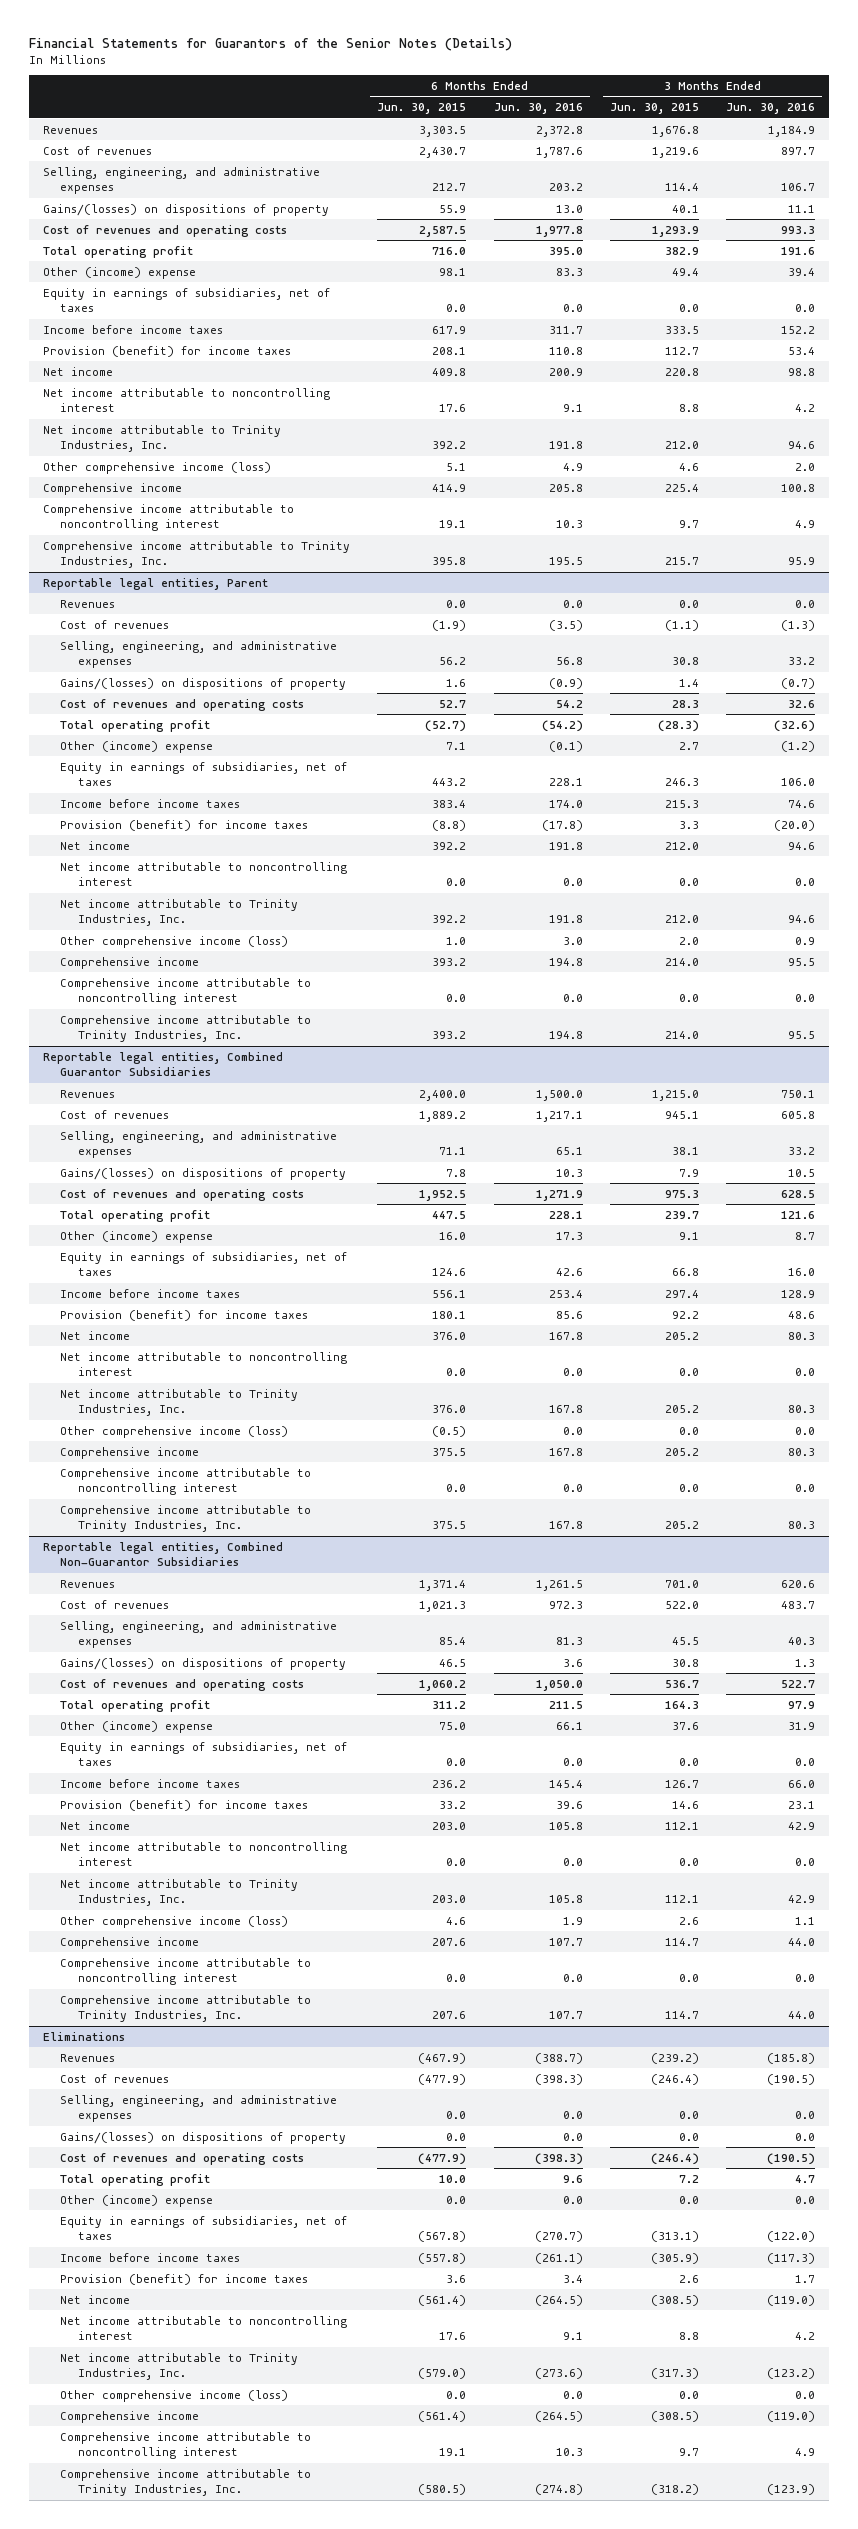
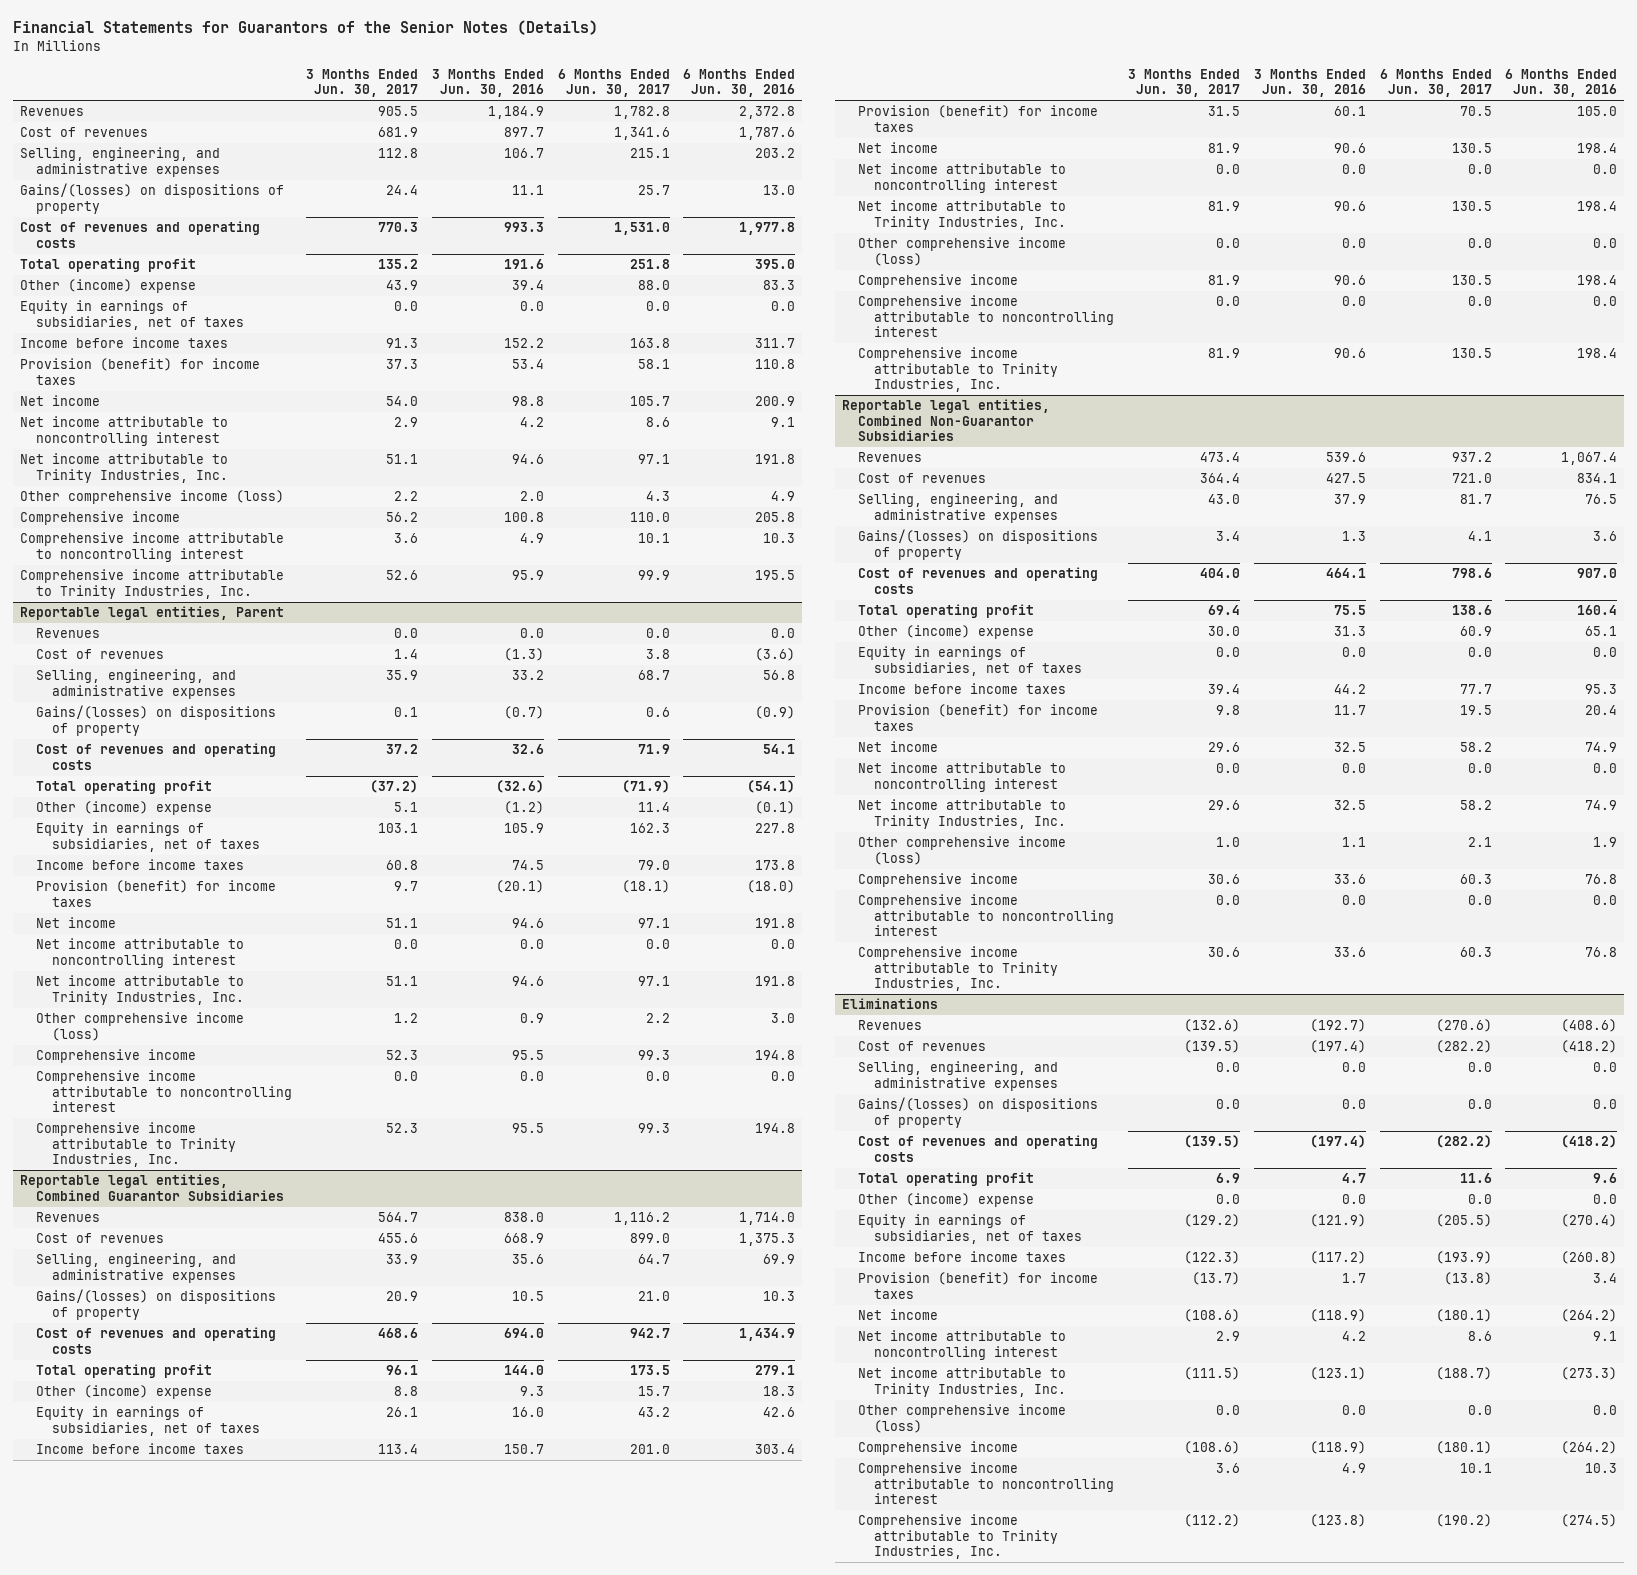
[377,103,467,115] Jun. 30, 2015 -> none
[610,103,700,115] Jun. 30, 2015 -> none
none -> [305,68,418,98] 3 Months Ended Jun. 30, 2017
none -> [557,68,670,98] 6 Months Ended Jun. 30, 2017
[548,619,583,631] (3.5) -> [755,648,796,662] (3.6)
[555,699,583,708] 54.2 -> [763,744,796,755] 54.1
[541,719,583,732] (54.2) -> [747,780,796,794] (54.1)
[548,777,583,786] 228.1 -> [755,823,796,834] 227.8
[781,777,816,786] 106.0 -> [503,823,544,834] 105.9
[548,799,583,808] 174.0 -> [755,860,796,871] 173.8
[788,799,816,808] 74.6 -> [511,860,544,871] 74.5
[541,819,583,831] (17.8) -> [747,880,796,894] (18.0)
[774,819,816,831] (20.0) -> [495,880,544,894] (20.1)
[535,1089,583,1101] 1,500.0 -> [739,1212,796,1226] 1,714.0
[781,1089,816,1098] 750.1 -> [503,1212,544,1223] 838.0
[535,1110,583,1122] 1,217.1 -> [739,1233,796,1247] 1,375.3
[781,1110,816,1119] 605.8 -> [503,1233,544,1244] 668.9
[555,1146,583,1155] 65.1 -> [763,1254,796,1265] 69.9
[788,1146,816,1155] 33.2 -> [511,1254,544,1265] 35.6
[535,1189,583,1201] 1,271.9 -> [739,1328,796,1342] 1,434.9
[781,1189,816,1198] 628.5 -> [503,1328,544,1339] 694.0
[548,1210,583,1219] 228.1 -> [755,1365,796,1376] 279.1
[781,1210,816,1219] 121.6 -> [503,1365,544,1376] 144.0
[555,1231,583,1240] 17.3 -> [763,1386,796,1397] 18.3
[795,1231,816,1240] 8.7 -> [519,1386,544,1397] 9.3
[548,1289,583,1298] 253.4 -> [755,1444,796,1455] 303.4
[781,1289,816,1298] 128.9 -> [503,1444,544,1455] 150.7
[555,1310,583,1319] 85.6 -> [1577,106,1618,117] 105.0
[788,1310,816,1319] 48.6 -> [1333,106,1366,117] 60.1
[548,1331,583,1340] 167.8 -> [1577,143,1618,154] 198.4
[788,1331,816,1340] 80.3 -> [1333,143,1366,154] 90.6
[548,1404,583,1413] 167.8 -> [1577,201,1618,212] 198.4
[788,1404,816,1413] 80.3 -> [1333,201,1366,212] 90.6
[548,1447,583,1456] 167.8 -> [1577,275,1618,286] 198.4
[788,1447,816,1456] 80.3 -> [1333,275,1366,286] 90.6
[548,1520,583,1529] 167.8 -> [1577,348,1618,359] 198.4
[788,1520,816,1529] 80.3 -> [1333,348,1366,359] 90.6
[535,1579,583,1591] 1,261.5 -> [1561,452,1618,466] 1,067.4
[781,1579,816,1588] 620.6 -> [1325,452,1366,463] 539.6
[548,1600,583,1609] 972.3 -> [1577,473,1618,484] 834.1
[781,1600,816,1609] 483.7 -> [1325,473,1366,484] 427.5
[555,1636,583,1645] 81.3 -> [1585,494,1618,505] 76.5
[788,1636,816,1645] 40.3 -> [1333,494,1366,505] 37.9
[535,1679,583,1691] 1,050.0 -> [1577,568,1618,579] 907.0
[781,1679,816,1688] 522.7 -> [1325,568,1366,579] 464.1
[548,1700,583,1709] 211.5 -> [1577,605,1618,616] 160.4
[788,1700,816,1709] 97.9 -> [1333,605,1366,616] 75.5
[555,1721,583,1730] 66.1 -> [1585,626,1618,637] 65.1
[788,1721,816,1730] 31.9 -> [1333,626,1366,637] 31.3
[548,1779,583,1788] 145.4 -> [1585,684,1618,695] 95.3
[788,1779,816,1788] 66.0 -> [1333,684,1366,695] 44.2
[555,1800,583,1809] 39.6 -> [1585,705,1618,716] 20.4
[788,1800,816,1809] 23.1 -> [1333,705,1366,716] 11.7
[548,1821,583,1830] 105.8 -> [1585,742,1618,753] 74.9
[788,1821,816,1830] 42.9 -> [1333,742,1366,753] 32.5
[548,1894,583,1903] 105.8 -> [1585,800,1618,811] 74.9
[788,1894,816,1903] 42.9 -> [1333,800,1366,811] 32.5
[548,1937,583,1946] 107.7 -> [1585,874,1618,885] 76.8
[788,1937,816,1946] 44.0 -> [1333,874,1366,885] 33.6
[548,2010,583,2019] 107.7 -> [1585,947,1618,958] 76.8
[788,2010,816,2019] 44.0 -> [1333,947,1366,958] 33.6
[534,2052,583,2064] (388.7) -> [1561,1019,1618,1033] (408.6)
[767,2052,816,2064] (185.8) -> [1309,1019,1366,1033] (192.7)
[534,2073,583,2085] (398.3) -> [1561,1040,1618,1054] (418.2)
[767,2073,816,2085] (190.5) -> [1309,1040,1366,1054] (197.4)
[534,2152,583,2165] (398.3) -> [1561,1135,1618,1149] (418.2)
[767,2152,816,2165] (190.5) -> [1309,1135,1366,1149] (197.4)
[534,2230,583,2242] (270.7) -> [1561,1214,1618,1228] (270.4)
[767,2230,816,2242] (122.0) -> [1309,1214,1366,1228] (121.9)
[534,2252,583,2264] (261.1) -> [1561,1251,1618,1265] (260.8)
[767,2252,816,2264] (117.3) -> [1309,1251,1366,1265] (117.2)
[534,2294,583,2306] (264.5) -> [1561,1309,1618,1323] (264.2)
[767,2294,816,2306] (119.0) -> [1309,1309,1366,1323] (118.9)
[534,2367,583,2379] (273.6) -> [1561,1367,1618,1381] (273.3)
[767,2367,816,2379] (123.2) -> [1309,1367,1366,1381] (123.1)
[534,2410,583,2422] (264.5) -> [1561,1441,1618,1455] (264.2)
[767,2410,816,2422] (119.0) -> [1309,1441,1366,1455] (118.9)
[534,2483,583,2495] (274.8) -> [1561,1514,1618,1528] (274.5)
[767,2483,816,2495] (123.9) -> [1309,1514,1366,1528] (123.8)

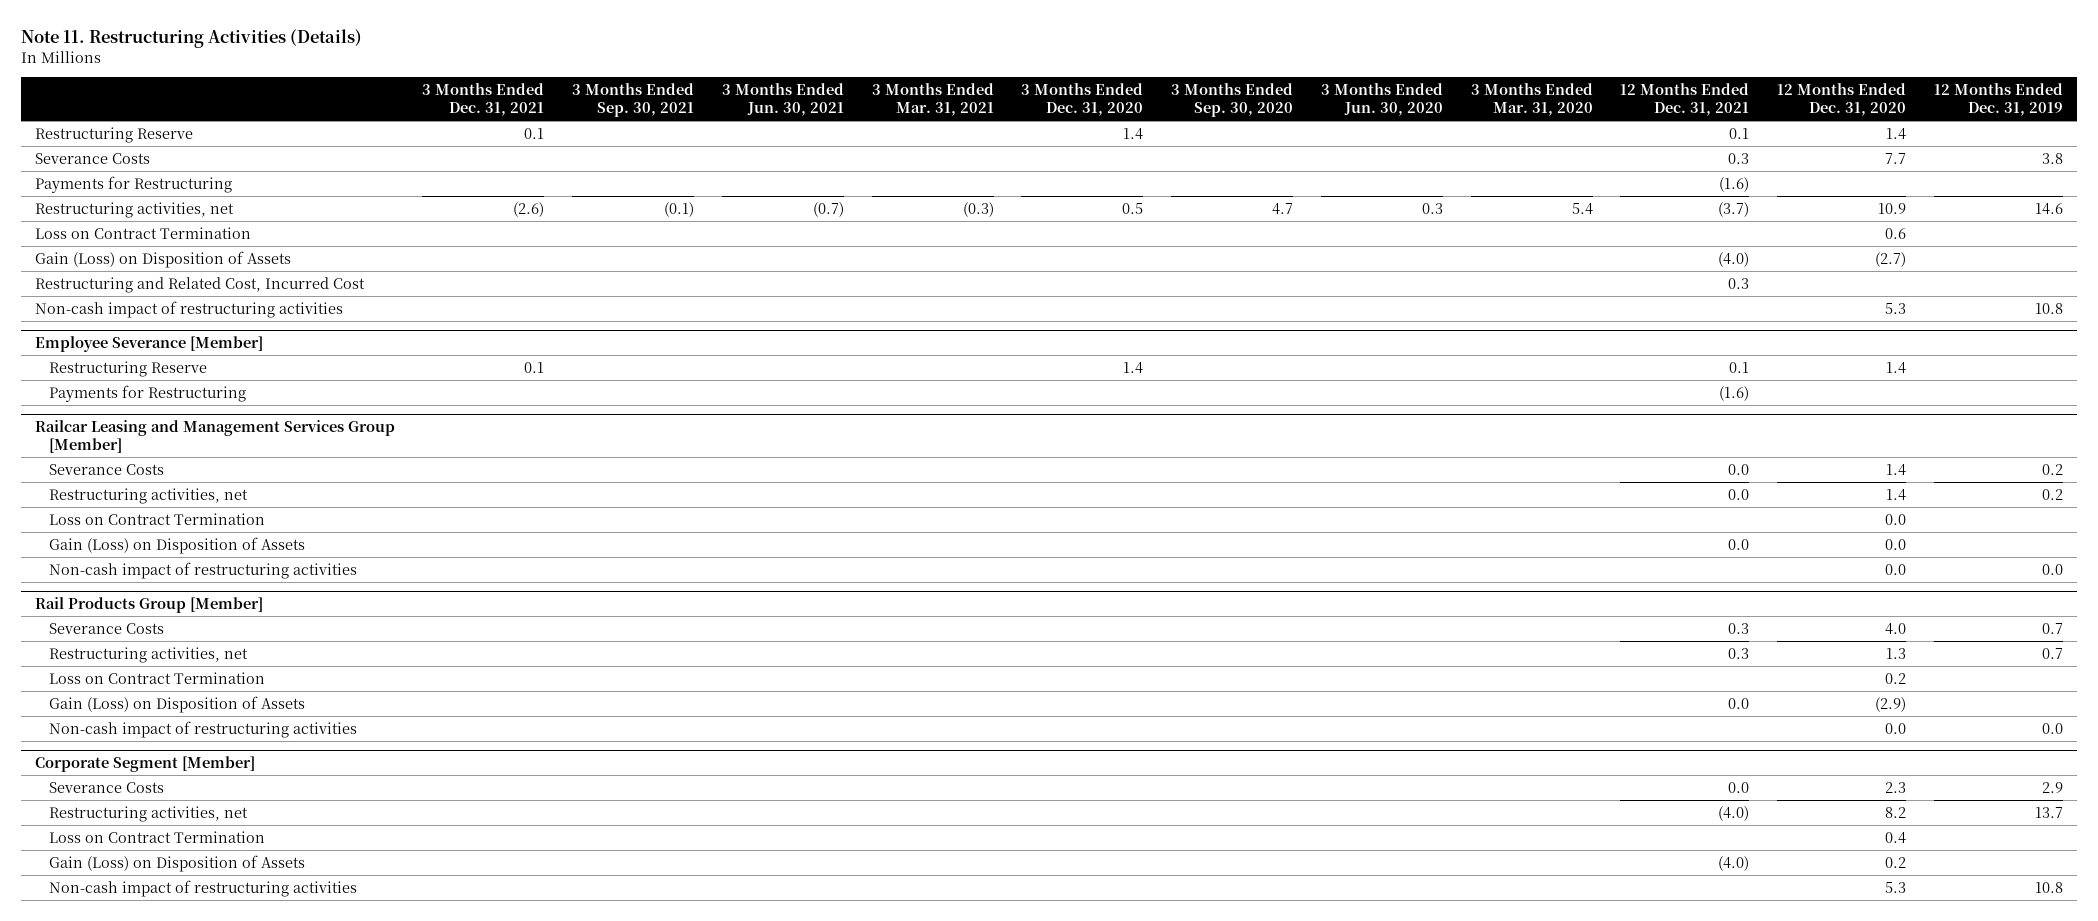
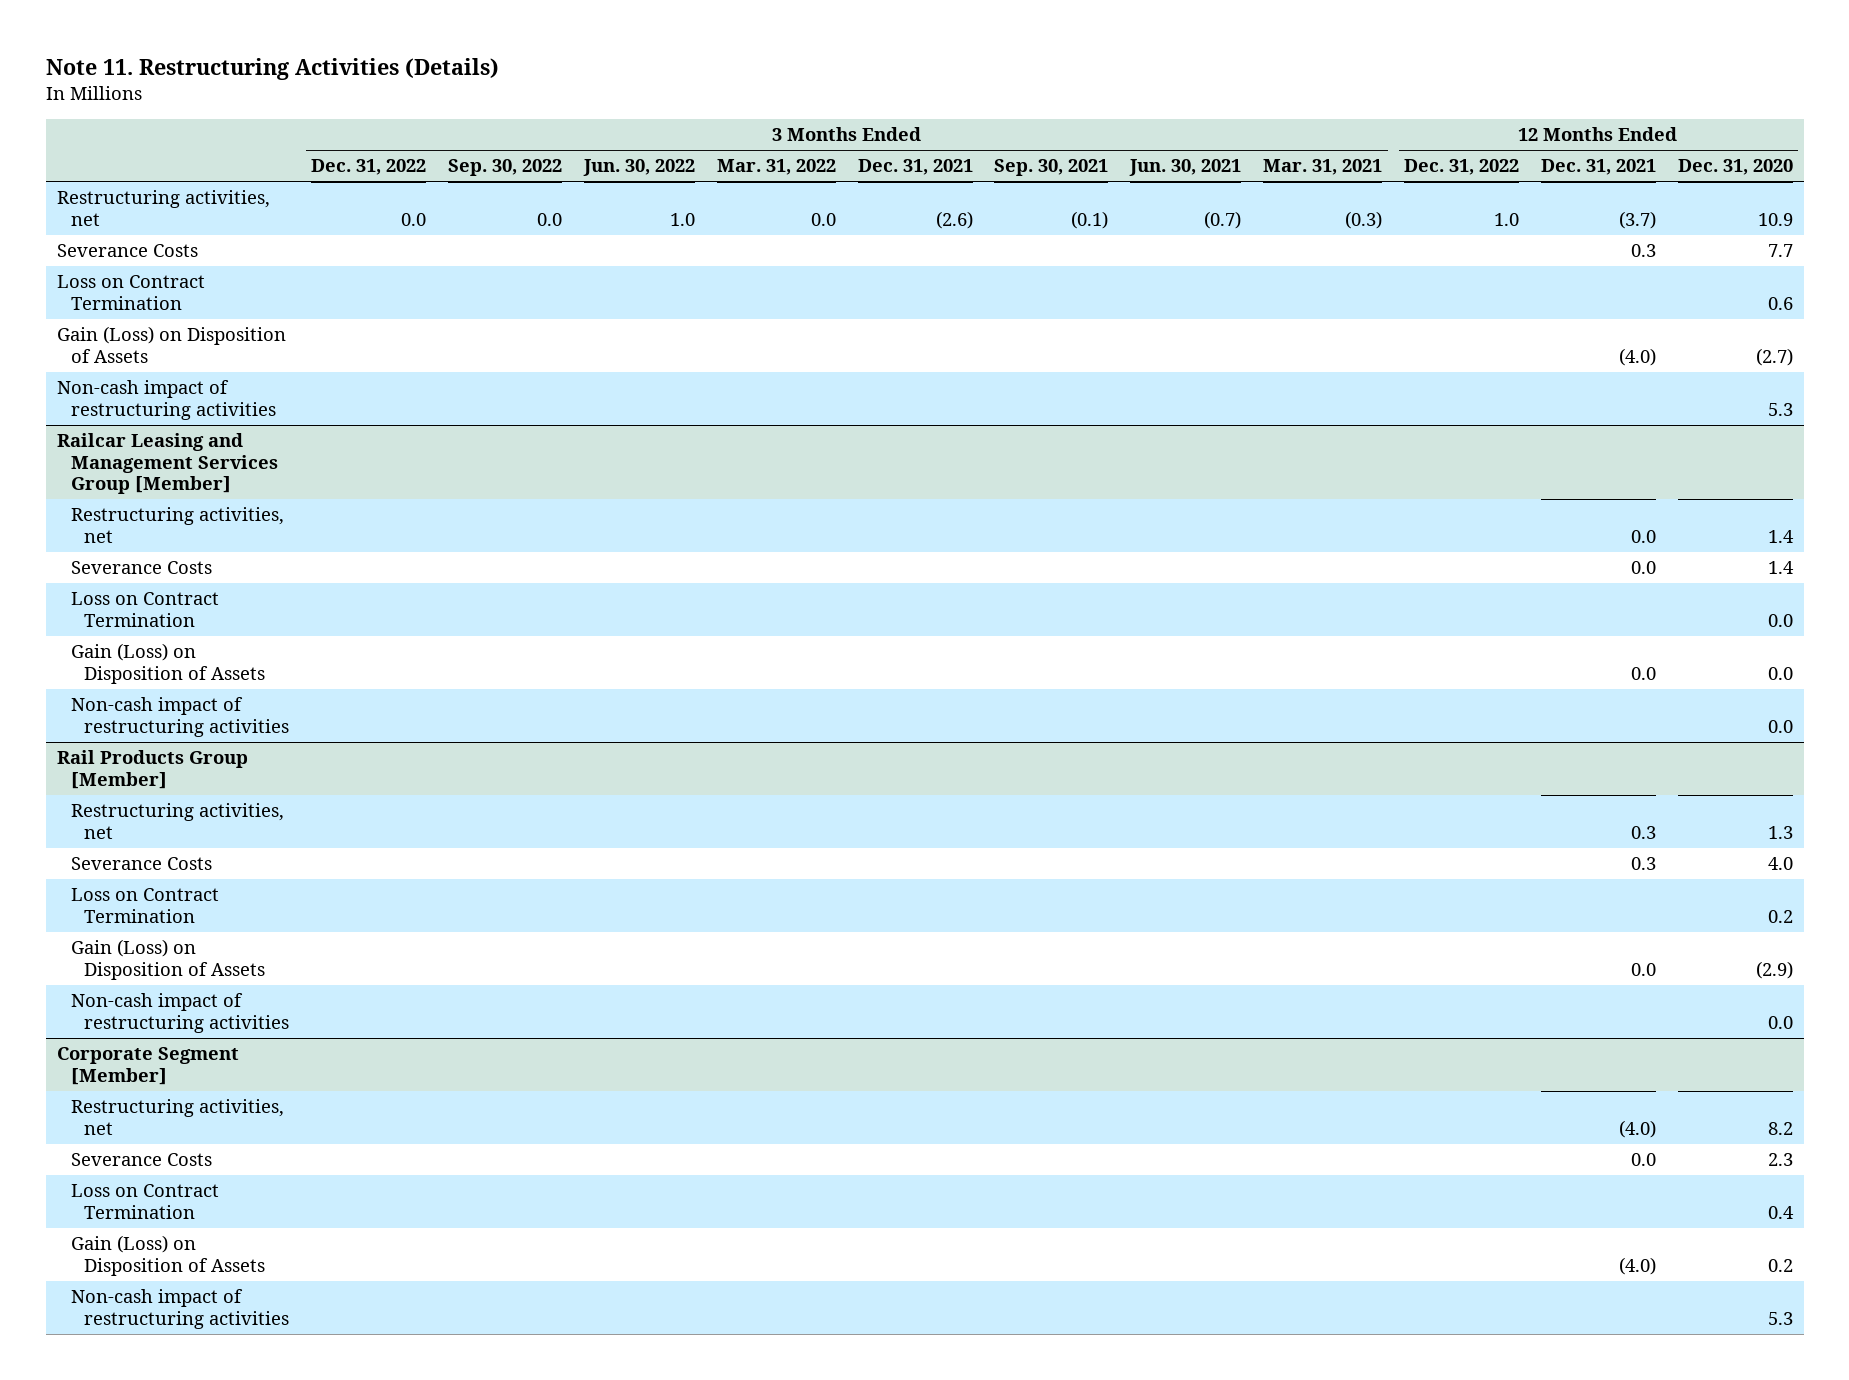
[1021,82,1144,116] 3 Months Ended Dec. 31, 2020 -> none
[1171,82,1294,117] 3 Months Ended Sep. 30, 2020 -> none
[1320,82,1443,116] 3 Months Ended Jun. 30, 2020 -> none
[1470,82,1593,116] 3 Months Ended Mar. 31, 2020 -> none
[1933,82,2063,116] 12 Months Ended Dec. 31, 2019 -> none
none -> [311,159,427,176] Dec. 31, 2022
none -> [448,159,563,177] Sep. 30, 2022
none -> [582,159,695,177] Jun. 30, 2022
none -> [716,159,836,176] Mar. 31, 2022
none -> [1403,159,1519,176] Dec. 31, 2022
[34,126,193,143] Restructuring Reserve -> none
[34,175,232,193] Payments for Restructuring -> none
[34,152,150,164] Severance Costs -> [56,244,198,258] Severance Costs
[34,276,365,293] Restructuring and Related Cost, Incurred Cost -> none
[34,335,263,352] Employee Severance [Member] -> none
[48,360,207,377] Restructuring Reserve -> none
[48,384,246,402] Payments for Restructuring -> none
[48,463,164,475] Severance Costs -> [70,561,212,575] Severance Costs
[48,622,164,634] Severance Costs -> [70,857,212,871] Severance Costs
[48,781,164,793] Severance Costs -> [70,1153,212,1167] Severance Costs

